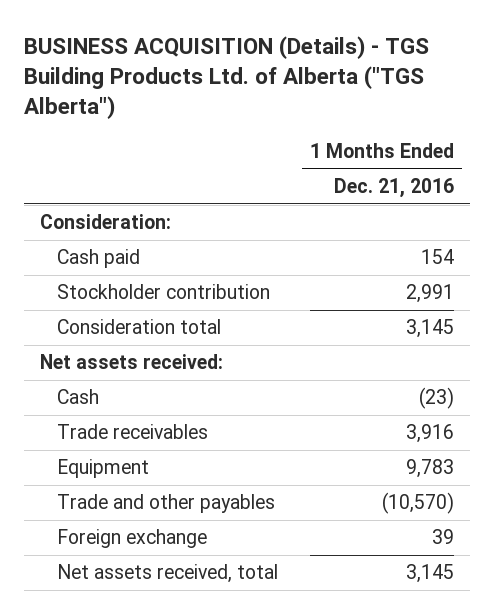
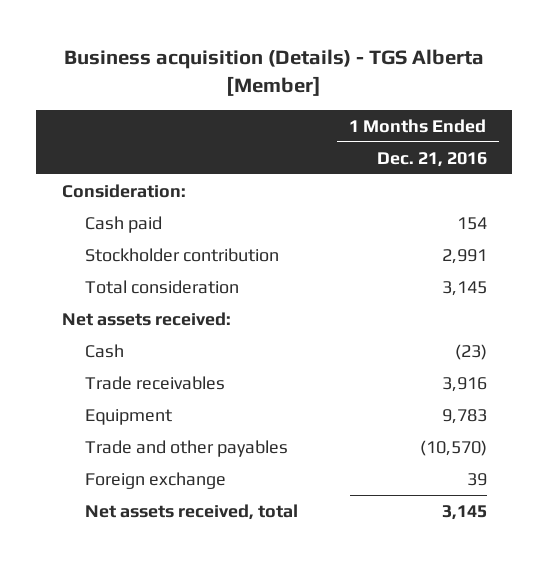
[23,35,429,120] BUSINESS ACQUISITION (Details) - TGS Building Products Ltd. of Alberta ("TGS Alberta") -> [64,49,485,96] Business acquisition (Details) - TGS Alberta [Member]
[57,319,222,335] Consideration total -> [85,279,240,294] Total consideration

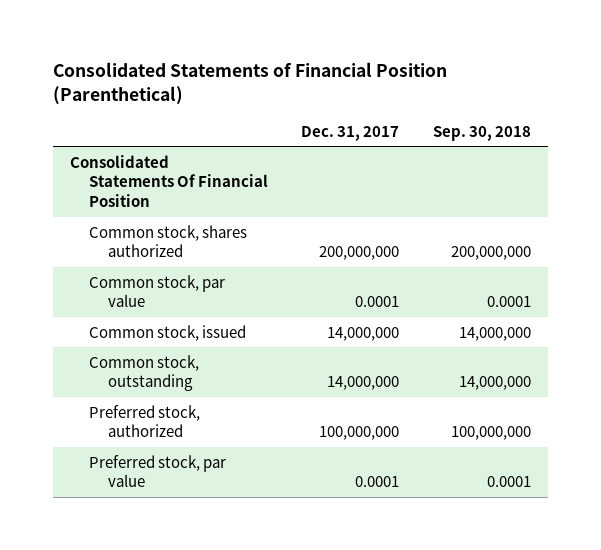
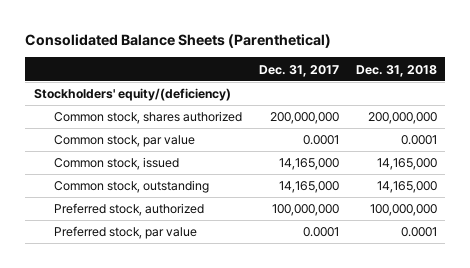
[53,61,448,105] Consolidated Statements of Financial Position (Parenthetical) -> [24,33,331,48] Consolidated Balance Sheets (Parenthetical)
[432,125,531,141] Sep. 30, 2018 -> none
none -> [355,64,437,77] Dec. 31, 2018
[69,154,268,208] Consolidated Statements Of Financial Position -> none
none -> [33,88,231,102] Stockholders' equity/(deficiency)
[327,326,400,341] 14,000,000 -> [278,158,339,171] 14,165,000
[327,376,400,391] 14,000,000 -> [278,181,339,194] 14,165,000

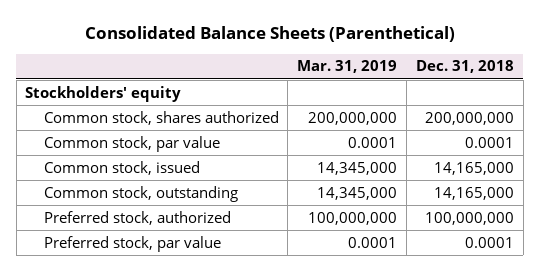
[258,64,339,77] Dec. 31, 2017 -> none
none -> [297,60,398,74] Mar. 31, 2019
[33,88,231,102] Stockholders' equity/(deficiency) -> [25,85,182,102] Stockholders' equity

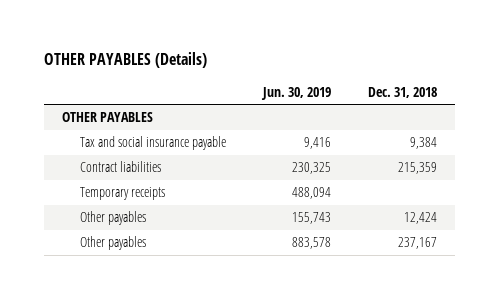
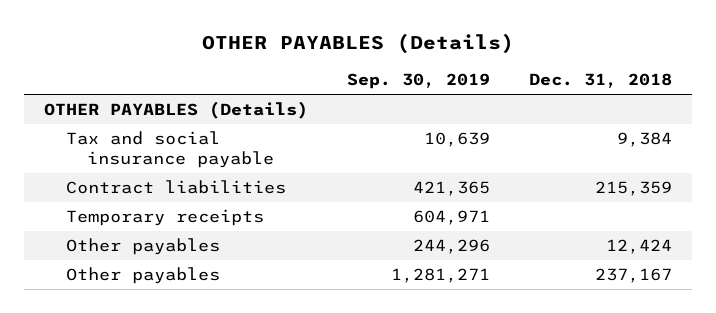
[261,86,332,100] Jun. 30, 2019 -> none
none -> [347,73,491,90] Sep. 30, 2019
[62,112,154,123] OTHER PAYABLES -> [43,101,308,120] OTHER PAYABLES (Details)

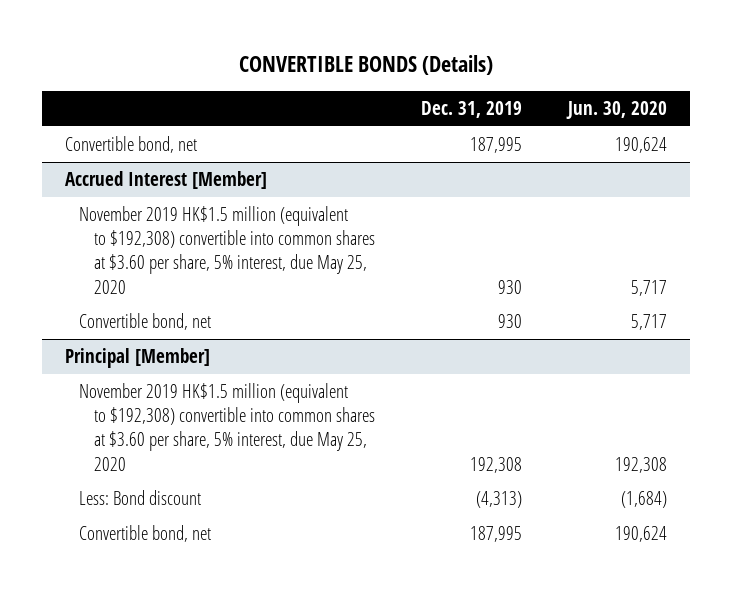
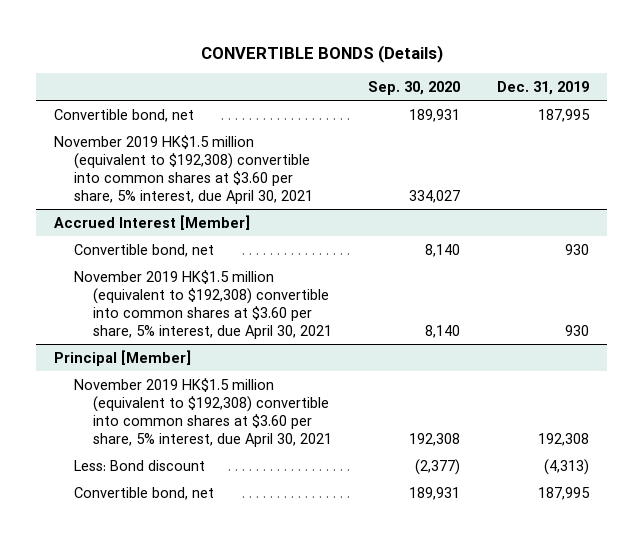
[566,101,668,120] Jun. 30, 2020 -> none
none -> [368,80,461,95] Sep. 30, 2020
none -> [54,134,313,204] November 2019 HK$1.5 million (equivalent to $192,308) convertible into common shares at $3.60 per share, 5% interest, due April 30, 2021
[79,206,375,294] November 2019 HK$1.5 million (equivalent to $192,308) convertible into common shares at $3.60 per share, 5% interest, due May 25, 2020 -> none
none -> [73,269,332,339] November 2019 HK$1.5 million (equivalent to $192,308) convertible into common shares at $3.60 per share, 5% interest, due April 30, 2021
[79,383,375,471] November 2019 HK$1.5 million (equivalent to $192,308) convertible into common shares at $3.60 per share, 5% interest, due May 25, 2020 -> [73,377,332,447] November 2019 HK$1.5 million (equivalent to $192,308) convertible into common shares at $3.60 per share, 5% interest, due April 30, 2021

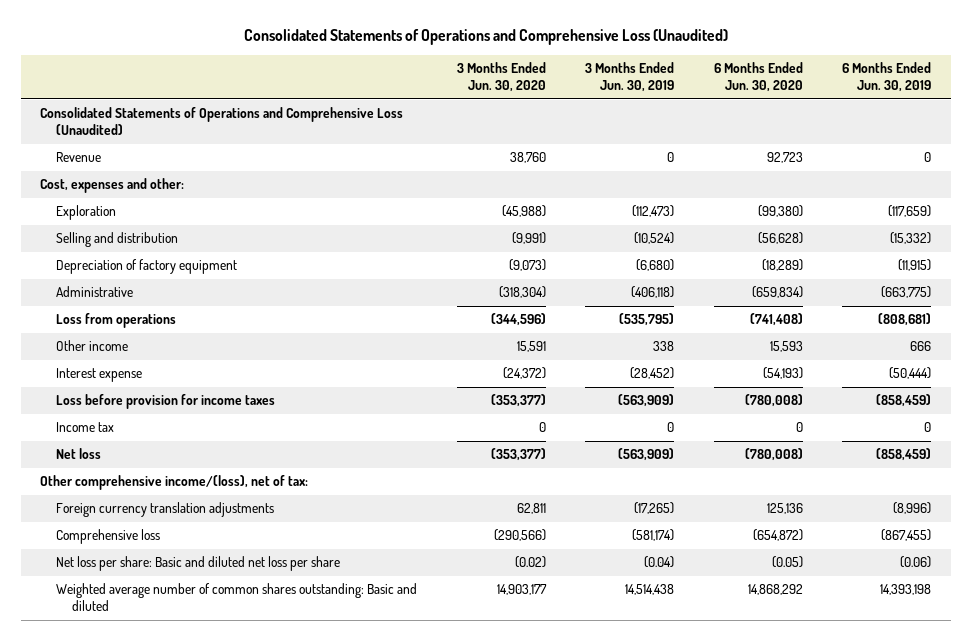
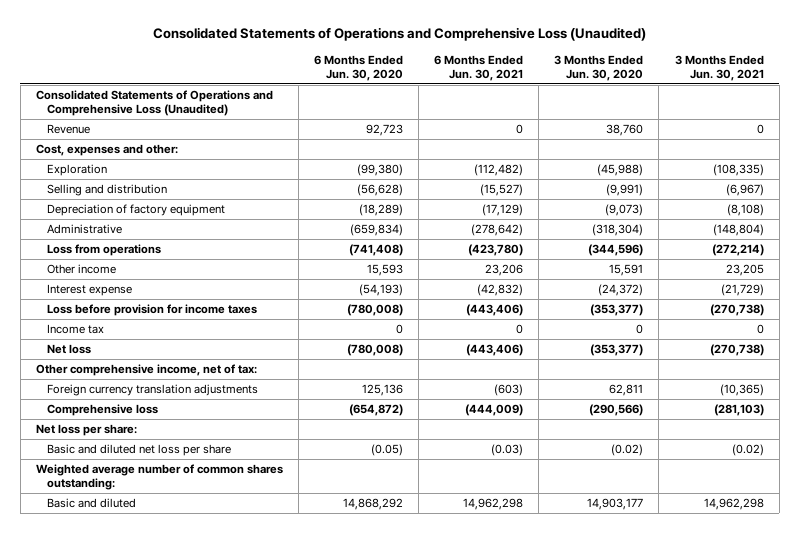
[585,62,675,93] 3 Months Ended Jun. 30, 2019 -> none
[842,62,932,93] 6 Months Ended Jun. 30, 2019 -> none
none -> [434,55,524,81] 6 Months Ended Jun. 30, 2021
none -> [674,55,764,81] 3 Months Ended Jun. 30, 2021
[40,475,309,491] Other comprehensive income/(loss), net of tax: -> [35,364,257,377] Other comprehensive income, net of tax:
none -> [35,424,137,437] Net loss per share:
[56,556,341,572] Net loss per share: Basic and diluted net loss per share -> [46,444,231,457] Basic and diluted net loss per share
none -> [35,464,283,490] Weighted average number of common shares outstanding:
[56,583,418,612] Weighted average number of common shares outstanding: Basic and diluted -> [46,498,136,509] Basic and diluted

